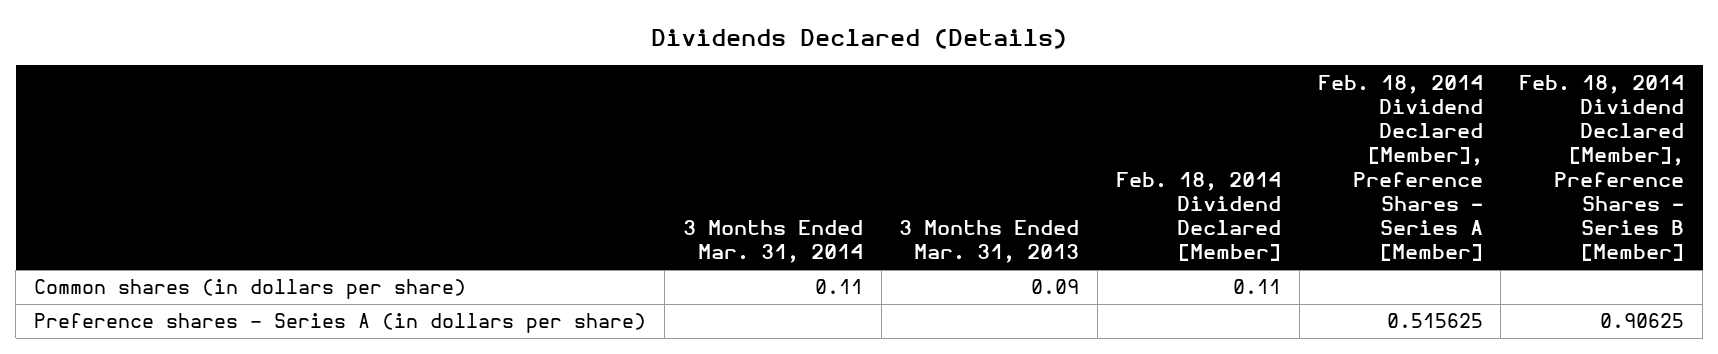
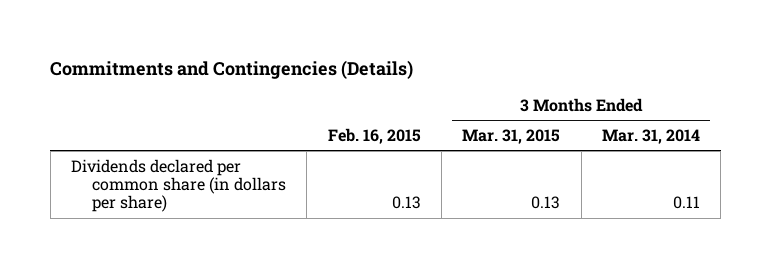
[651,28,1068,49] Dividends Declared (Details) -> [50,59,414,79] Commitments and Contingencies (Details)
[899,220,1080,264] 3 Months Ended Mar. 31, 2013 -> none
[1115,171,1281,262] Feb. 18, 2014 Dividend Declared [Member] -> none
[1317,74,1483,262] Feb. 18, 2014 Dividend Declared [Member], Preference Shares - Series A [Member] -> none
[1519,74,1685,262] Feb. 18, 2014 Dividend Declared [Member], Preference Shares - Series B [Member] -> none
none -> [327,127,421,144] Feb. 16, 2015
none -> [462,128,561,144] Mar. 31, 2015
[34,313,647,334] Preference shares - Series A (in dollars per share) -> none
[34,279,467,300] Common shares (in dollars per share) -> [70,158,287,213] Dividends declared per common share (in dollars per share)

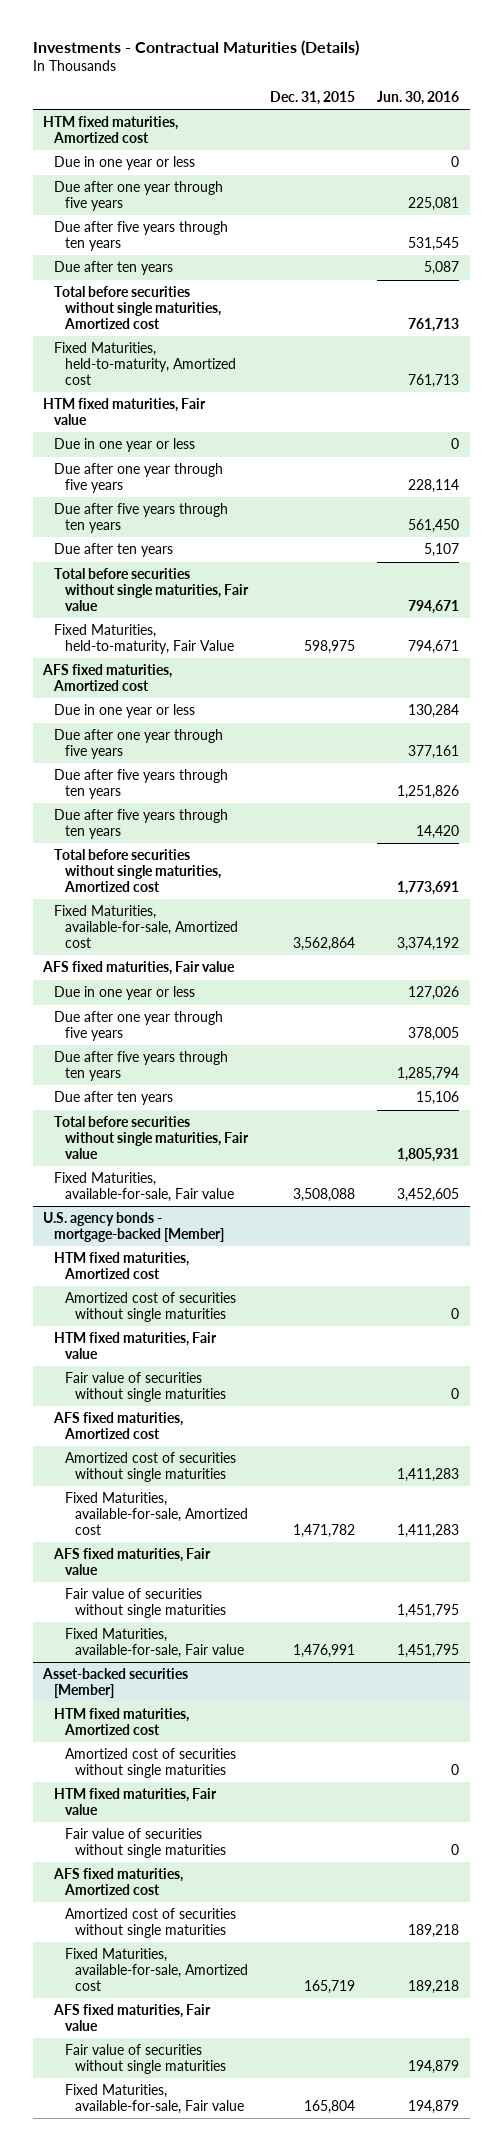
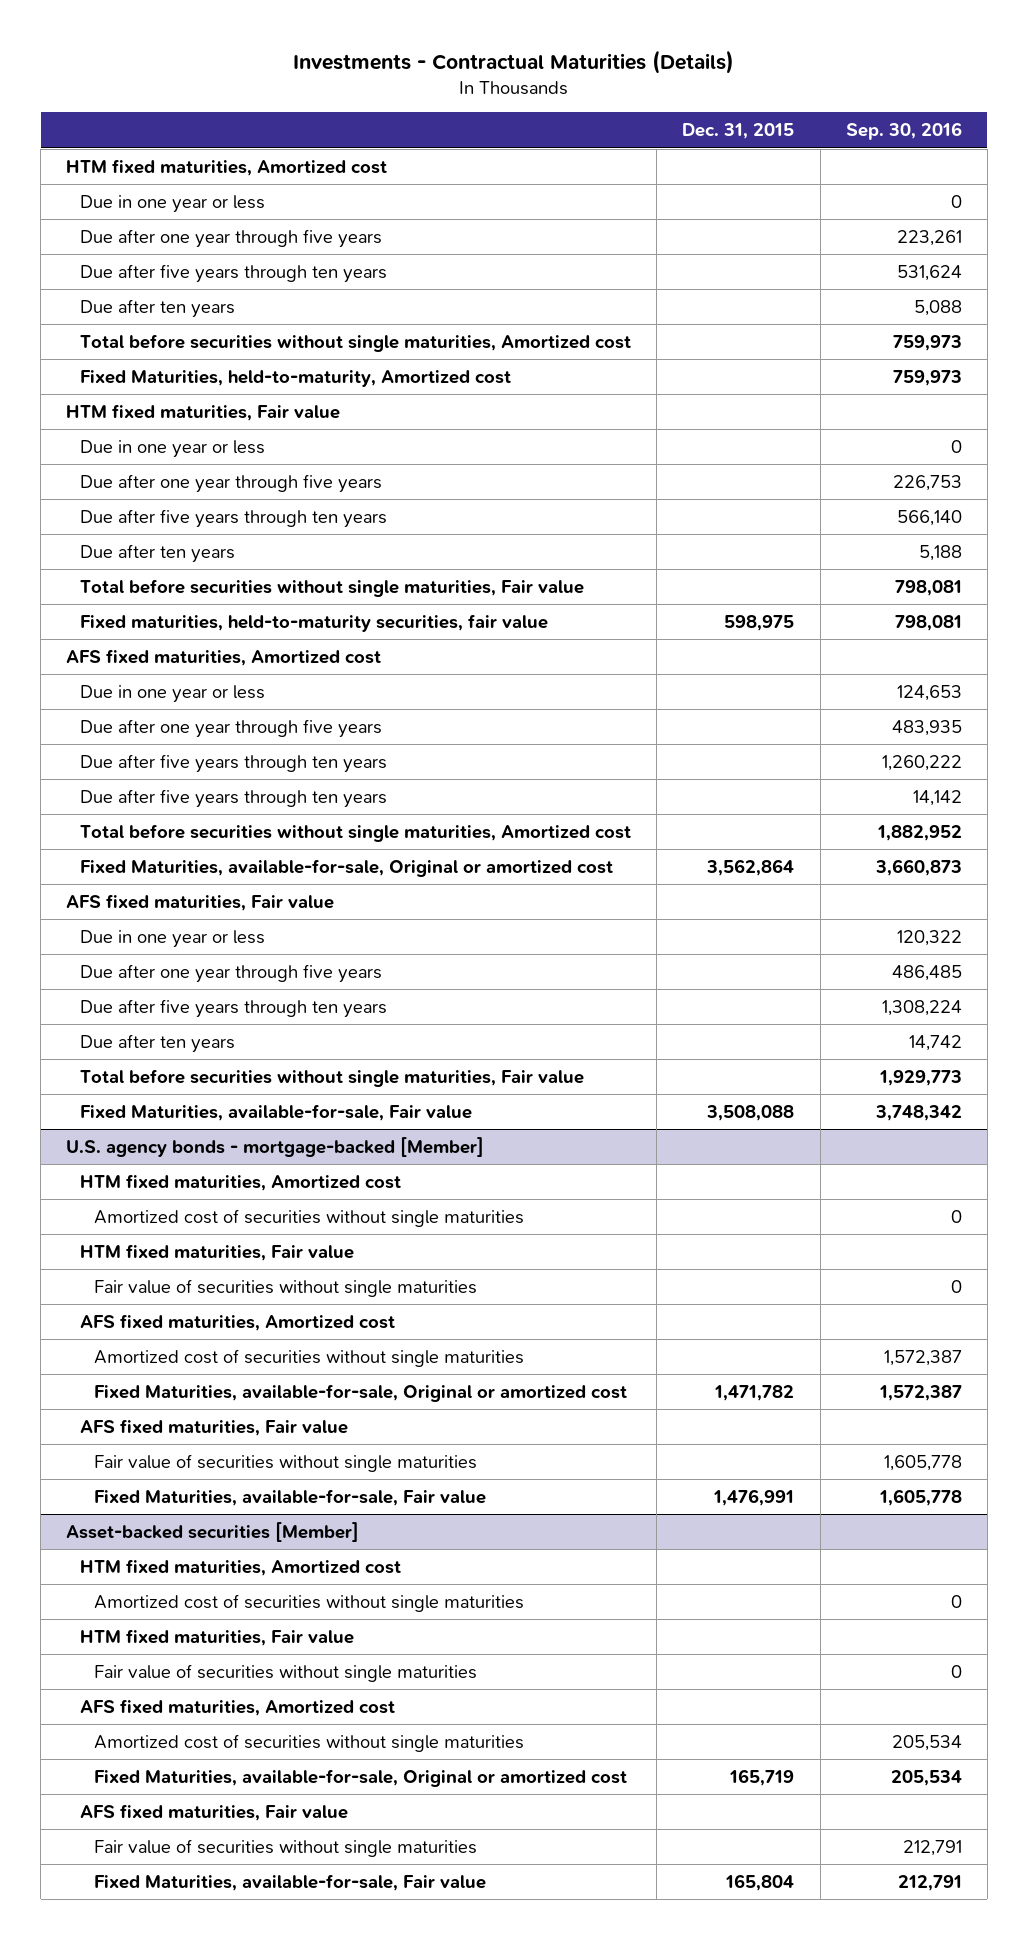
[376,90,459,105] Jun. 30, 2016 -> none
none -> [845,122,962,141] Sep. 30, 2016
[54,624,234,654] Fixed Maturities, held-to-maturity, Fair Value -> [80,613,549,632] Fixed maturities, held-to-maturity securities, fair value
[54,905,238,948] Fixed Maturities, available-for-sale, Amortized cost -> [80,858,614,877] Fixed Maturities, available-for-sale, Original or amortized cost
[64,1492,249,1535] Fixed Maturities, available-for-sale, Amortized cost -> [94,1383,628,1402] Fixed Maturities, available-for-sale, Original or amortized cost
[64,1948,249,1991] Fixed Maturities, available-for-sale, Amortized cost -> [94,1768,628,1787] Fixed Maturities, available-for-sale, Original or amortized cost

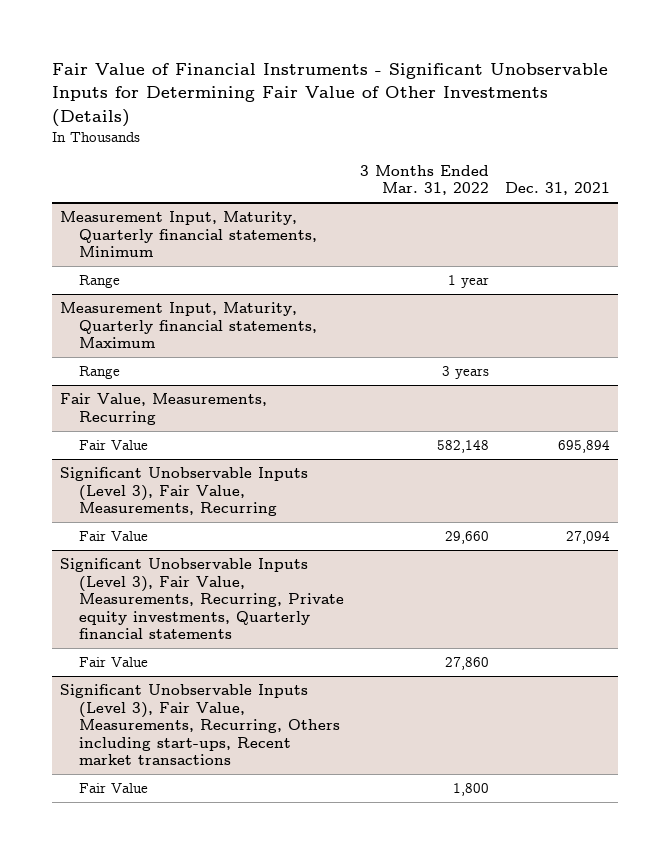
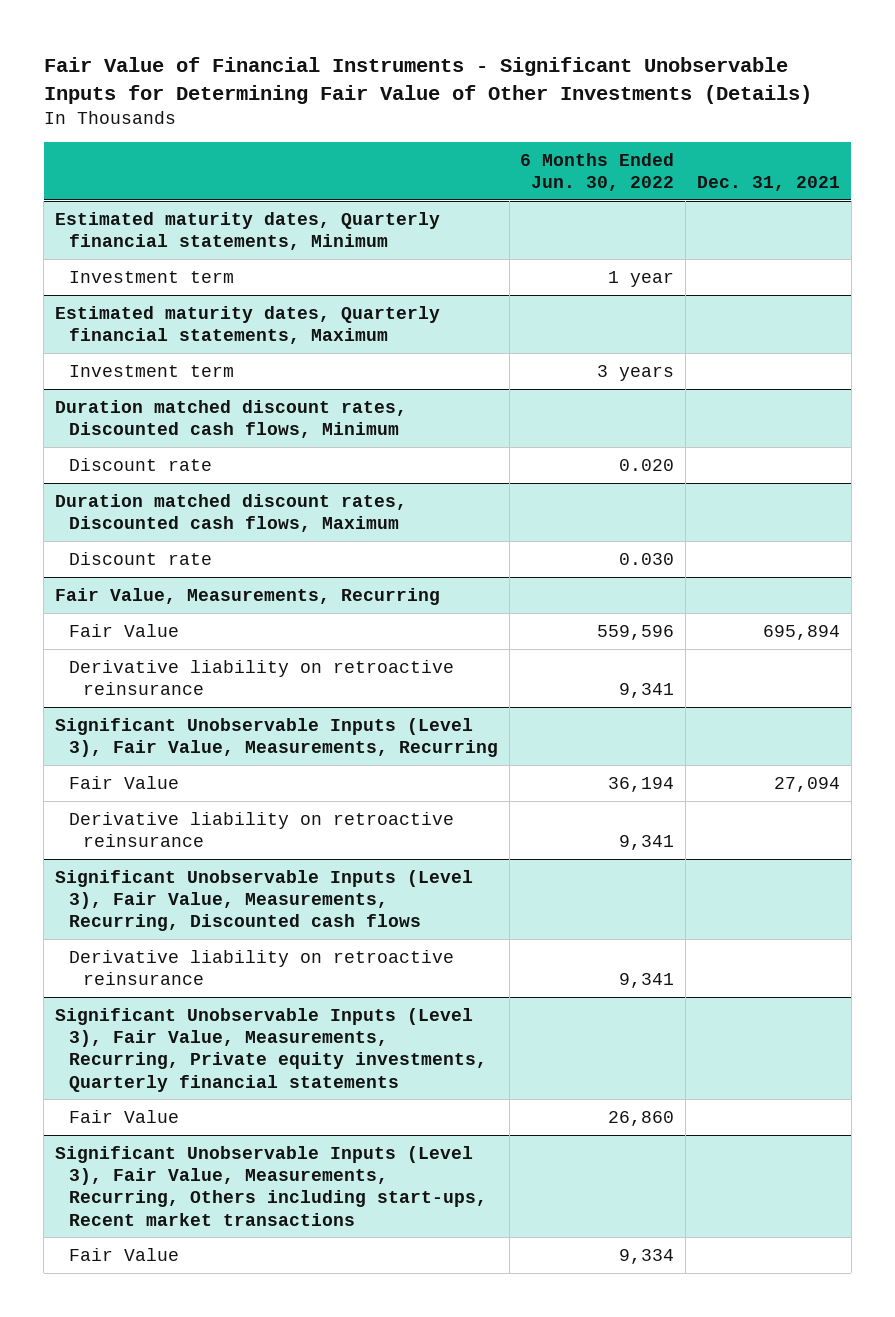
[360,164,490,196] 3 Months Ended Mar. 31, 2022 -> none
none -> [520,152,675,192] 6 Months Ended Jun. 30, 2022
[60,211,318,258] Measurement Input, Maturity, Quarterly financial statements, Minimum -> [54,211,440,251] Estimated maturity dates, Quarterly financial statements, Minimum
[79,275,121,289] Range -> [68,270,234,283] Investment term
[60,302,318,349] Measurement Input, Maturity, Quarterly financial statements, Maximum -> [54,305,440,345] Estimated maturity dates, Quarterly financial statements, Maximum
[79,366,121,380] Range -> [68,364,234,377] Investment term
none -> [54,399,407,439] Duration matched discount rates, Discounted cash flows, Minimum
none -> [68,457,212,471] Discount rate
none -> [54,493,407,533] Duration matched discount rates, Discounted cash flows, Maximum
none -> [68,551,212,565] Discount rate
none -> [68,659,454,696] Derivative liability on retroactive reinsurance
none -> [68,811,454,848] Derivative liability on retroactive reinsurance
none -> [54,869,473,932] Significant Unobservable Inputs (Level 3), Fair Value, Measurements, Recurring, Discounted cash flows
none -> [68,949,454,986] Derivative liability on retroactive reinsurance

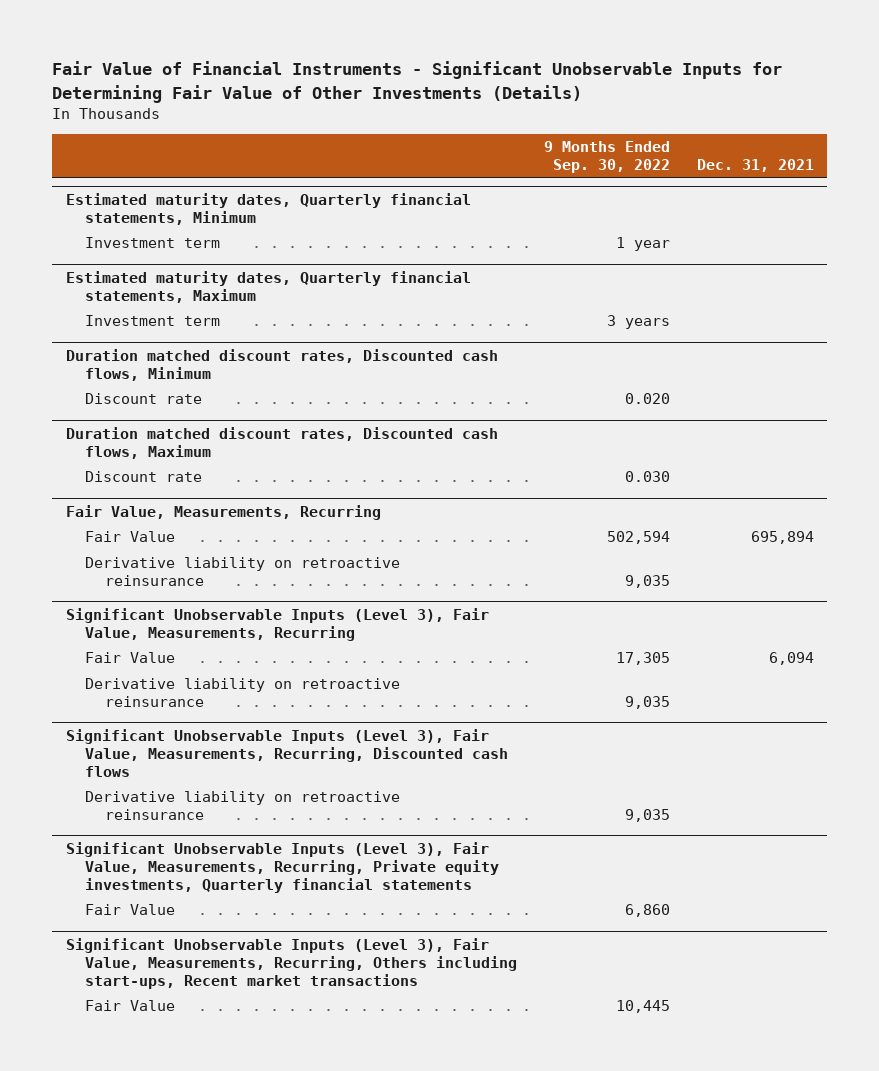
[520,152,675,192] 6 Months Ended Jun. 30, 2022 -> none
none -> [544,141,671,173] 9 Months Ended Sep. 30, 2022
[773,776,840,792] 27,094 -> [768,652,814,666] 6,094

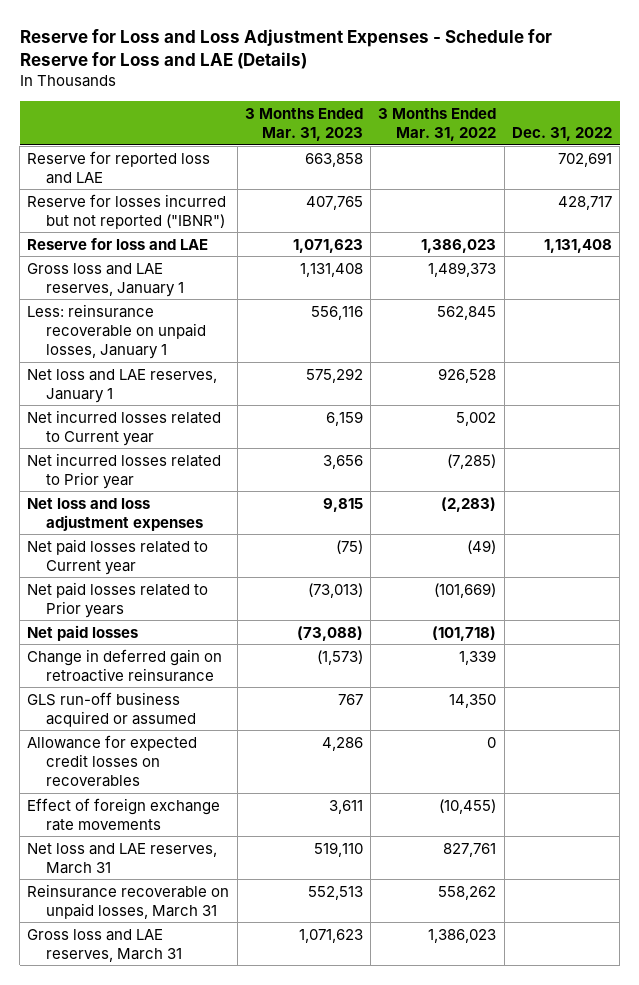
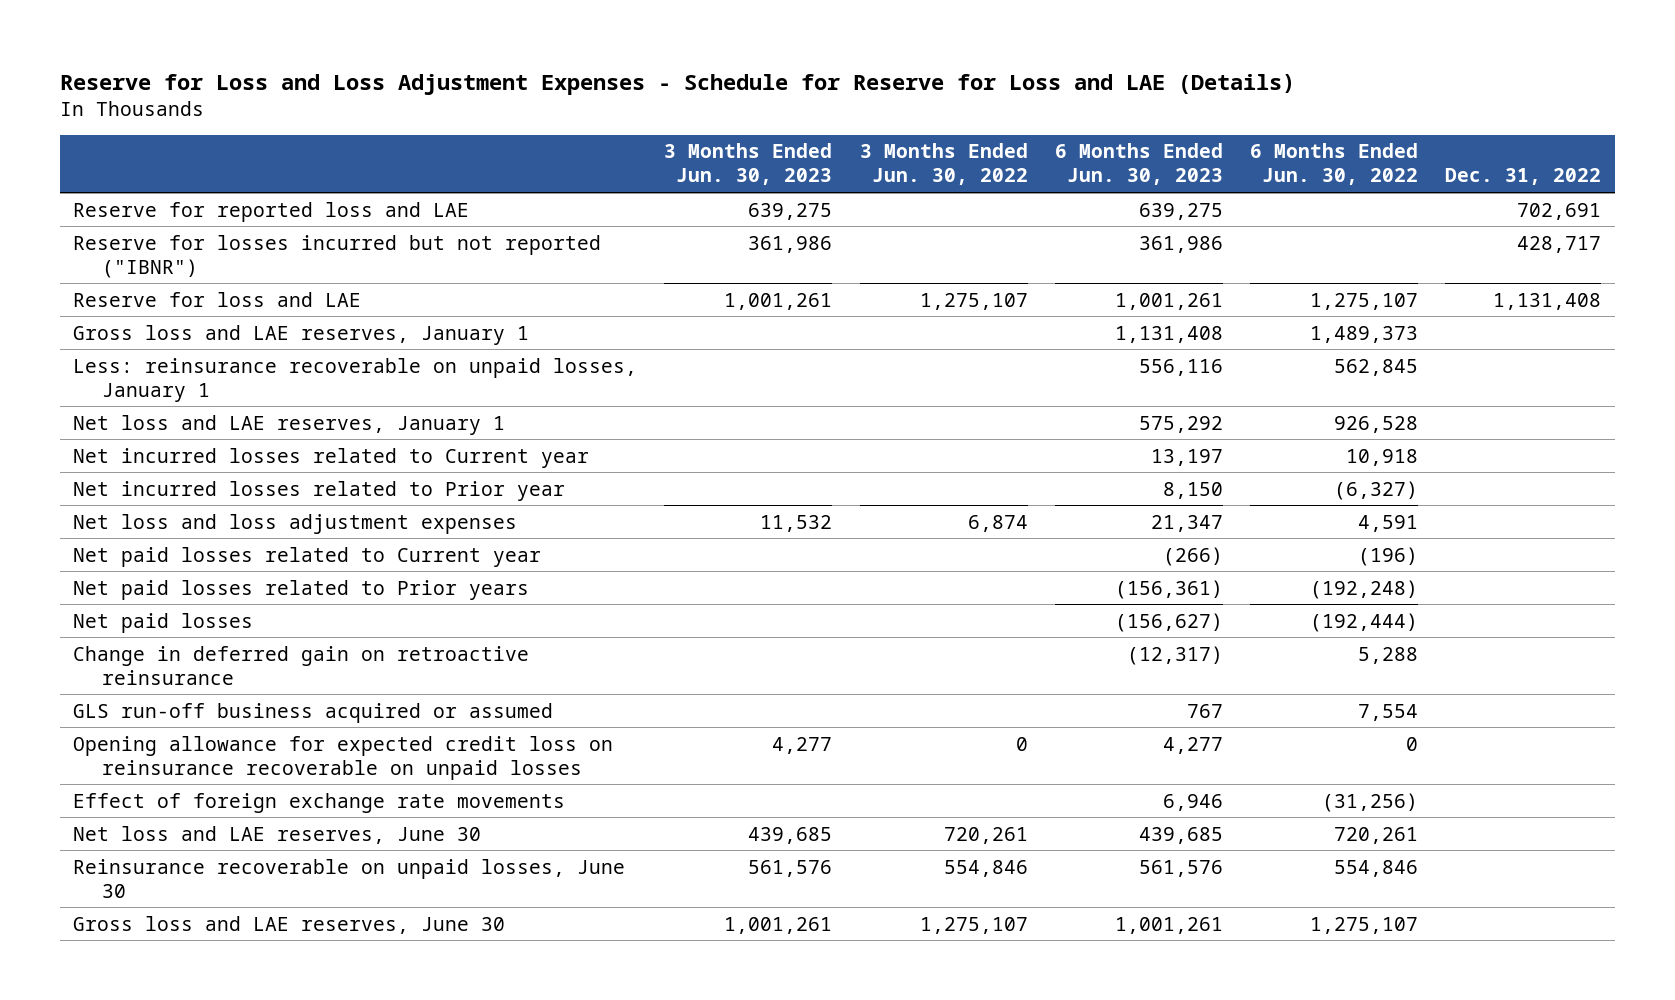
[244,108,363,142] 3 Months Ended Mar. 31, 2023 -> none
[378,108,497,142] 3 Months Ended Mar. 31, 2022 -> none
none -> [664,143,833,186] 3 Months Ended Jun. 30, 2023
none -> [859,143,1028,186] 3 Months Ended Jun. 30, 2022
none -> [1054,143,1223,186] 6 Months Ended Jun. 30, 2023
none -> [1250,143,1419,186] 6 Months Ended Jun. 30, 2022
[27,734,198,787] Allowance for expected credit losses on recoverables -> [73,735,614,780] Opening allowance for expected credit loss on reinsurance recoverable on unpaid losses
[27,842,218,874] Net loss and LAE reserves, March 31 -> [73,825,482,844] Net loss and LAE reserves, June 30
[27,883,230,919] Reinsurance recoverable on unpaid losses, March 31 -> [73,858,626,898] Reinsurance recoverable on unpaid losses, June 30
[27,928,182,962] Gross loss and LAE reserves, March 31 -> [73,915,506,934] Gross loss and LAE reserves, June 30

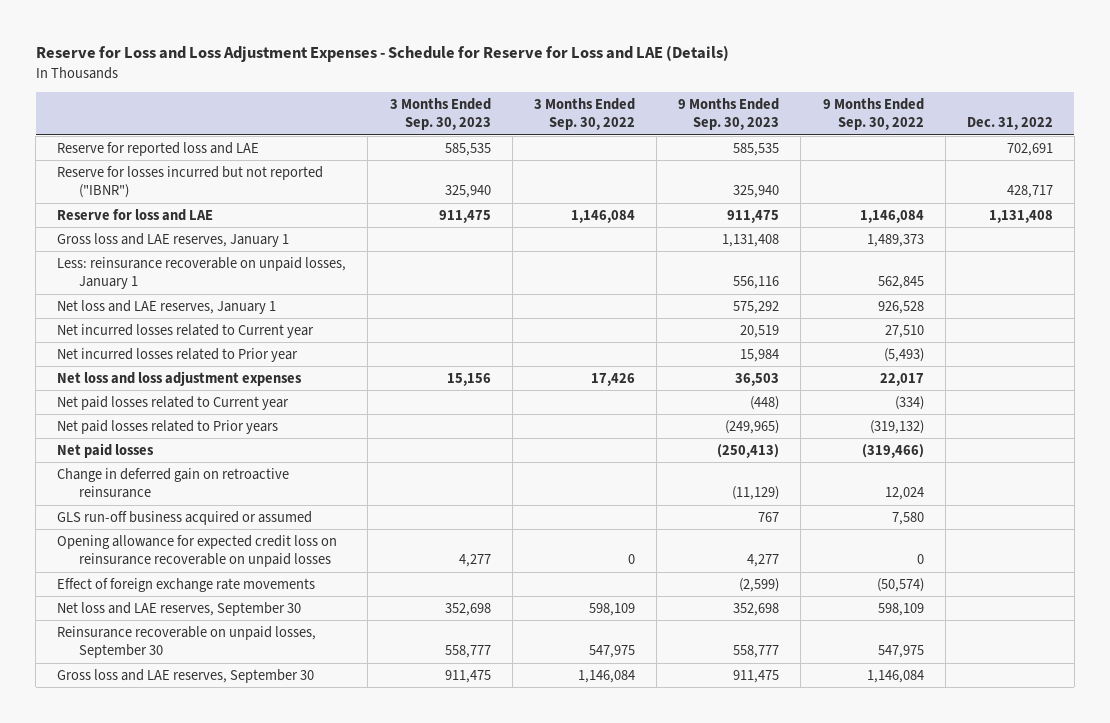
[664,143,833,186] 3 Months Ended Jun. 30, 2023 -> none
[859,143,1028,186] 3 Months Ended Jun. 30, 2022 -> none
[1054,143,1223,186] 6 Months Ended Jun. 30, 2023 -> none
[1250,143,1419,186] 6 Months Ended Jun. 30, 2022 -> none
none -> [389,98,491,131] 3 Months Ended Sep. 30, 2023
none -> [533,98,635,131] 3 Months Ended Sep. 30, 2022
none -> [678,98,780,131] 9 Months Ended Sep. 30, 2023
none -> [822,98,924,131] 9 Months Ended Sep. 30, 2022
[73,825,482,844] Net loss and LAE reserves, June 30 -> [57,601,302,616] Net loss and LAE reserves, September 30
[73,858,626,898] Reinsurance recoverable on unpaid losses, June 30 -> [57,625,317,659] Reinsurance recoverable on unpaid losses, September 30
[73,915,506,934] Gross loss and LAE reserves, June 30 -> [57,668,315,683] Gross loss and LAE reserves, September 30

